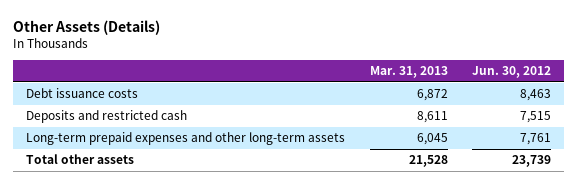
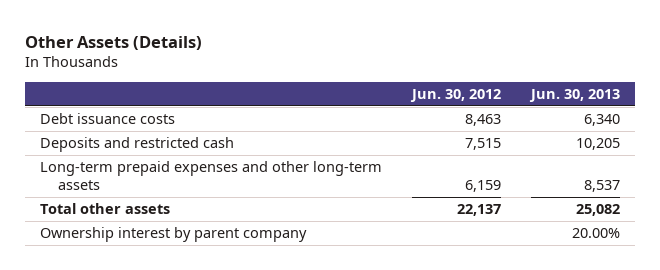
[369,66,448,79] Mar. 31, 2013 -> none
none -> [529,89,621,103] Jun. 30, 2013
[520,133,552,146] 7,761 -> [465,180,502,193] 6,159
[512,155,552,168] 23,739 -> [457,204,502,217] 22,137
none -> [40,227,308,243] Ownership interest by parent company

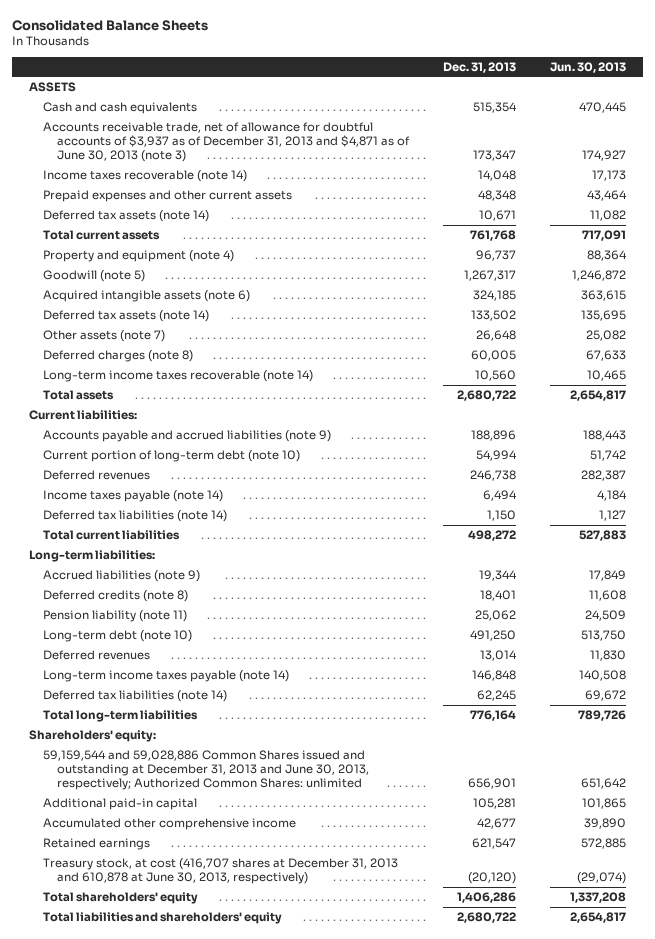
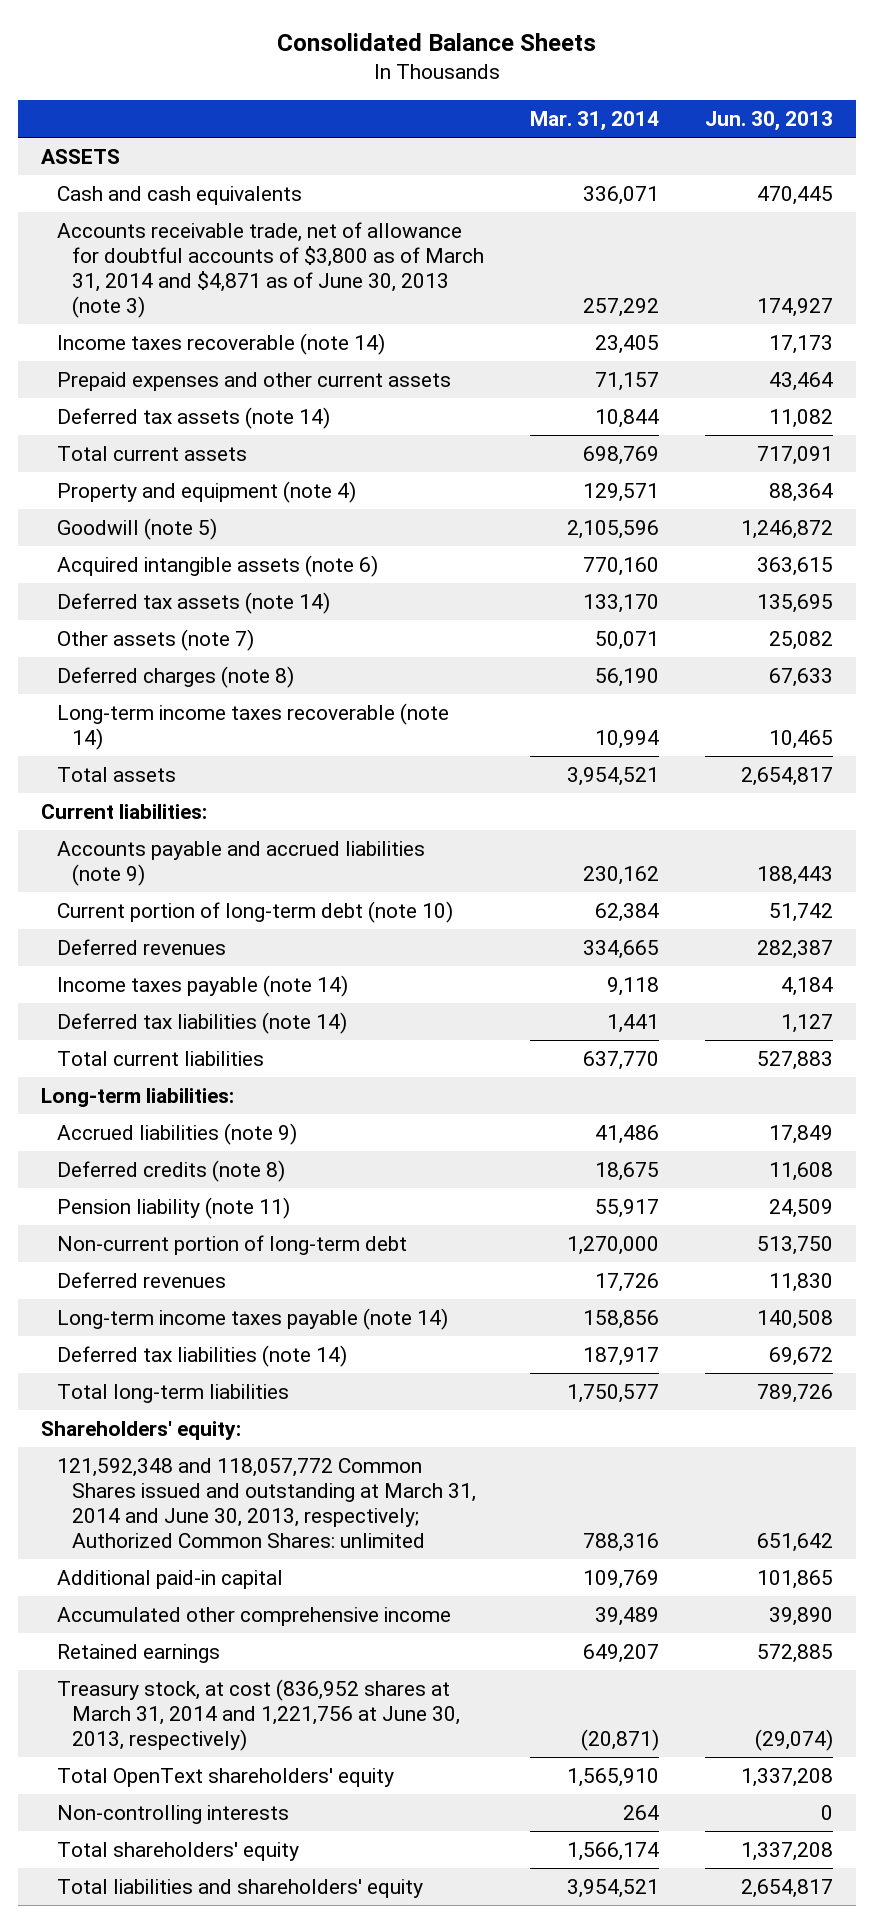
[443,61,517,73] Dec. 31, 2013 -> none
none -> [530,111,660,132] Mar. 31, 2014
[43,122,411,163] Accounts receivable trade, net of allowance for doubtful accounts of $3,937 as of December 31, 2013 and $4,871 as of June 30, 2013 (note 3) -> [56,221,485,318] Accounts receivable trade, net of allowance for doubtful accounts of $3,800 as of March 31, 2014 and $4,871 as of June 30, 2013 (note 3)
[43,630,193,643] Long-term debt (note 10) -> [56,1234,407,1255] Non-current portion of long-term debt
[43,750,370,791] 59,159,544 and 59,028,886 Common Shares issued and outstanding at December 31, 2013 and June 30, 2013, respectively; Authorized Common Shares: unlimited -> [56,1457,477,1548] 121,592,348 and 118,057,772 Common Shares issued and outstanding at March 31, 2014 and June 30, 2013, respectively; Authorized Common Shares: unlimited
[43,858,399,885] Treasury stock, at cost (416,707 shares at December 31, 2013 and 610,878 at June 30, 2013, respectively) -> [56,1678,461,1751] Treasury stock, at cost (836,952 shares at March 31, 2014 and 1,221,756 at June 30, 2013, respectively)
none -> [56,1767,394,1787] Total OpenText shareholders' equity
none -> [56,1804,289,1824] Non-controlling interests

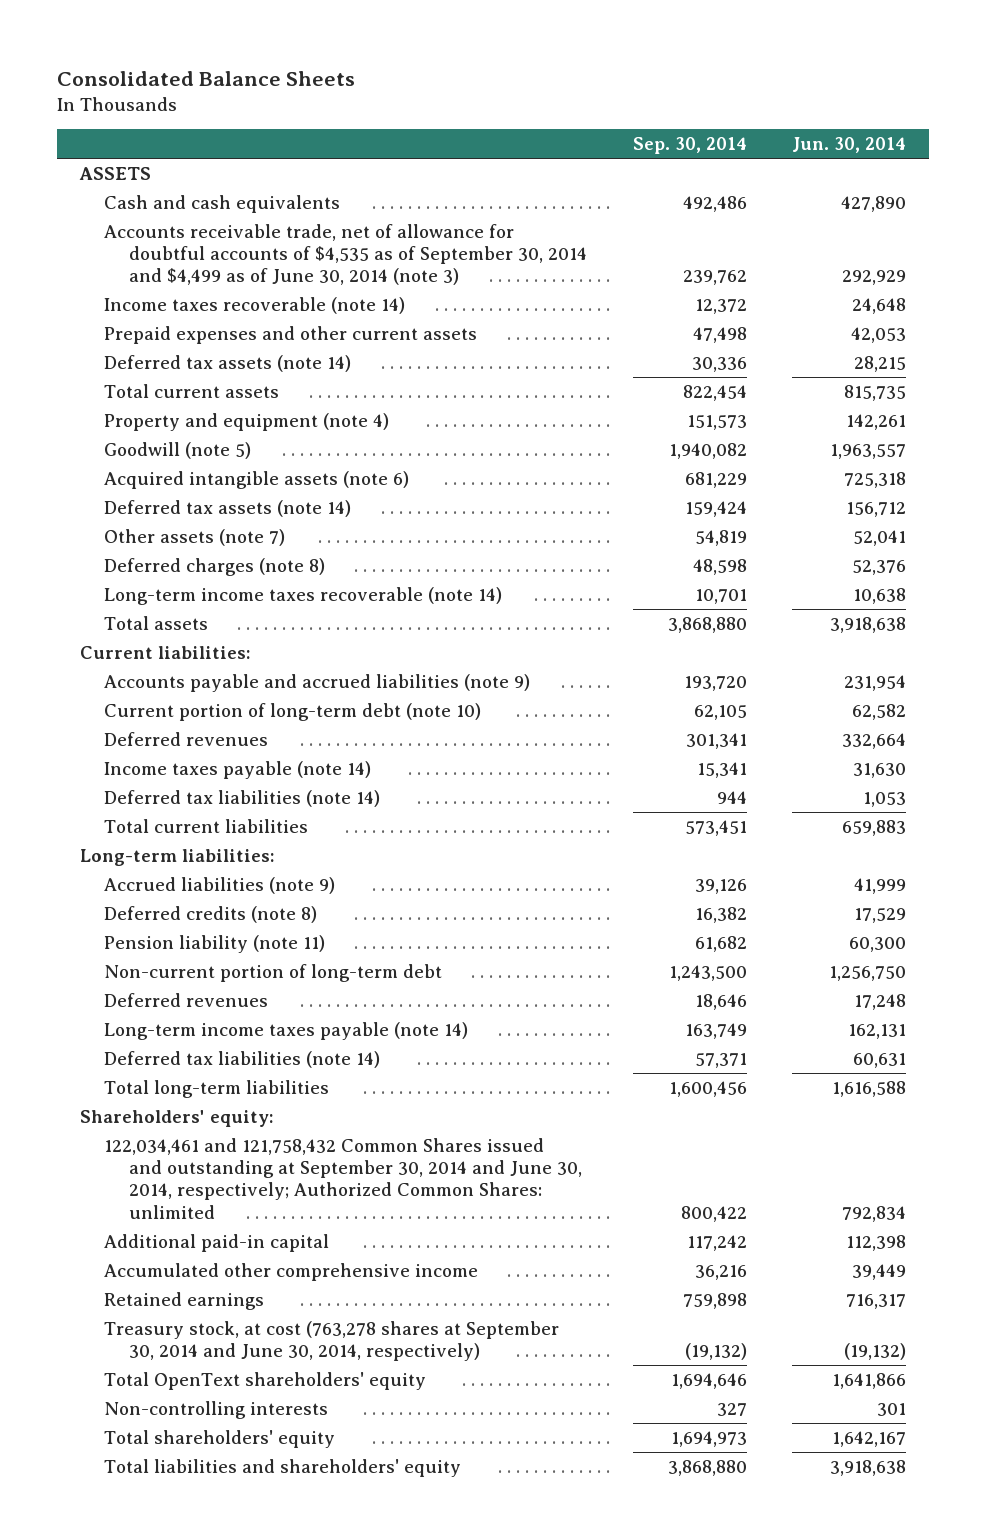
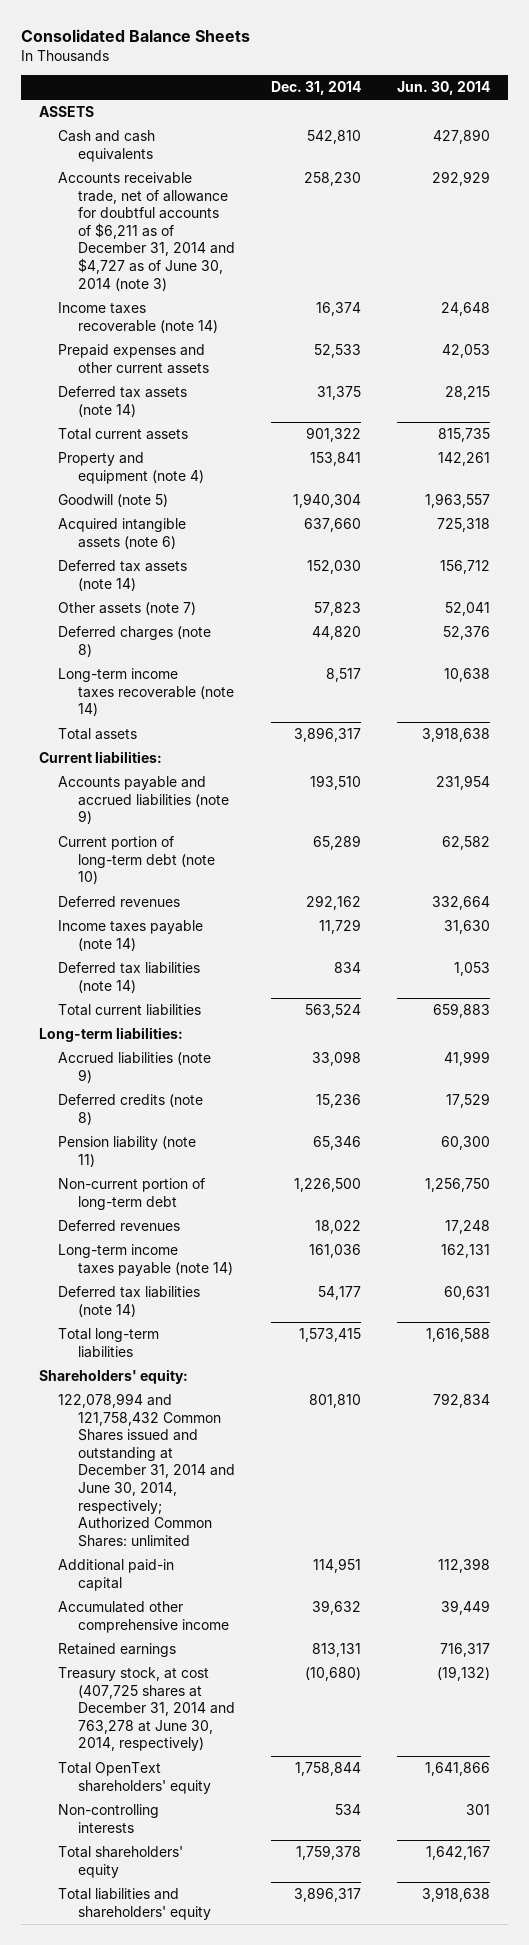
[632,137,747,155] Sep. 30, 2014 -> none
none -> [270,81,361,96] Dec. 31, 2014
[104,223,587,286] Accounts receivable trade, net of allowance for doubtful accounts of $4,535 as of September 30, 2014 and $4,499 as of June 30, 2014 (note 3) -> [58,172,235,291] Accounts receivable trade, net of allowance for doubtful accounts of $6,211 as of December 31, 2014 and $4,727 as of June 30, 2014 (note 3)
[104,1137,582,1219] 122,034,461 and 121,758,432 Common Shares issued and outstanding at September 30, 2014 and June 30, 2014, respectively; Authorized Common Shares: unlimited -> [58,1393,235,1547] 122,078,994 and 121,758,432 Common Shares issued and outstanding at December 31, 2014 and June 30, 2014, respectively; Authorized Common Shares: unlimited
[104,1320,560,1362] Treasury stock, at cost (763,278 shares at September 30, 2014 and June 30, 2014, respectively) -> [58,1667,235,1752] Treasury stock, at cost (407,725 shares at December 31, 2014 and 763,278 at June 30, 2014, respectively)

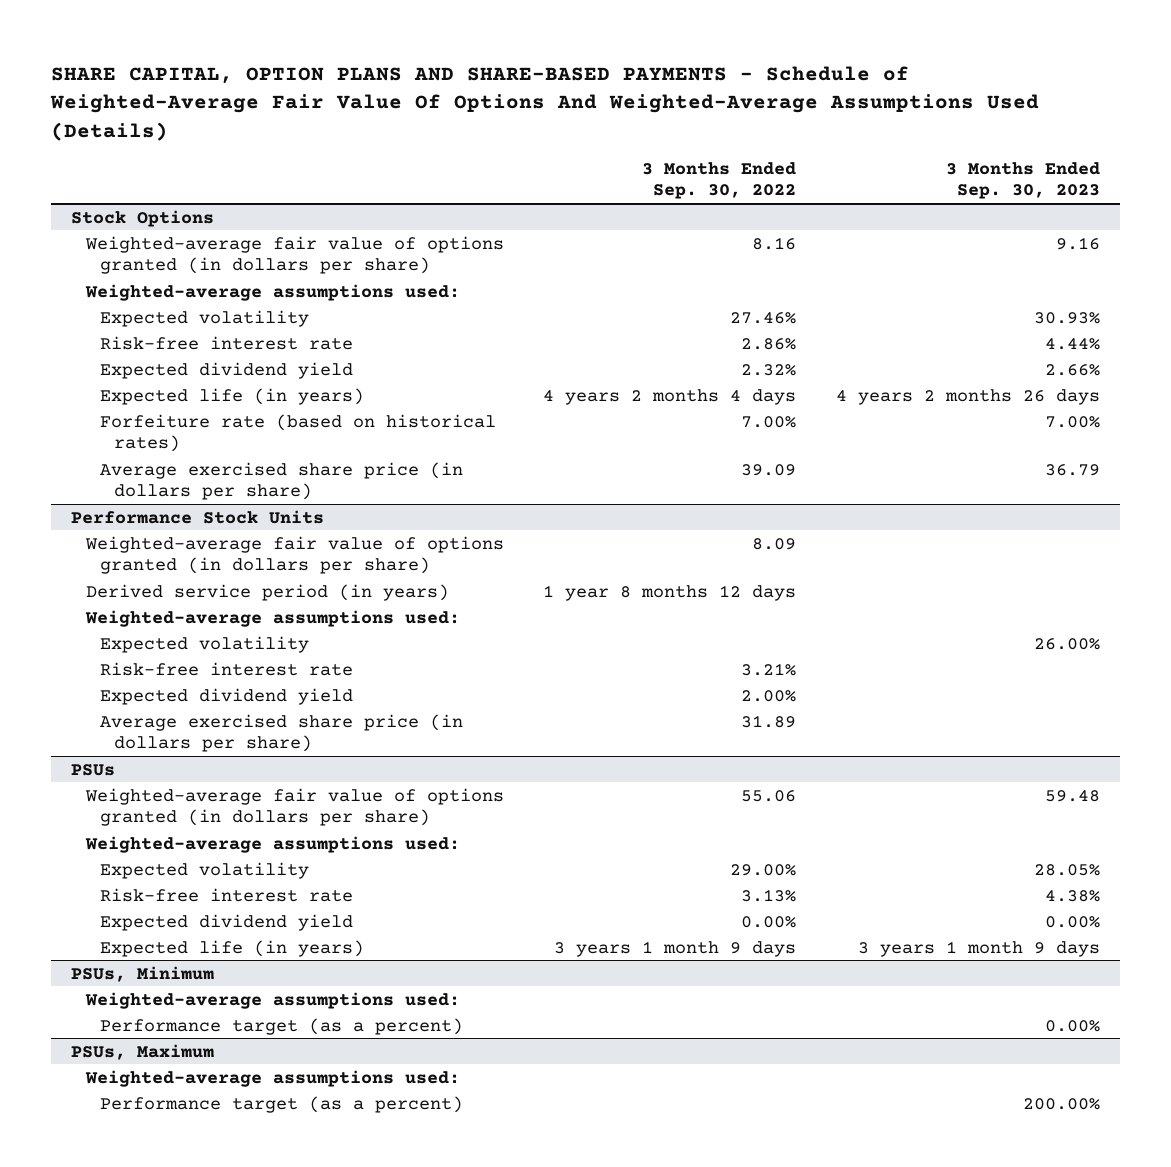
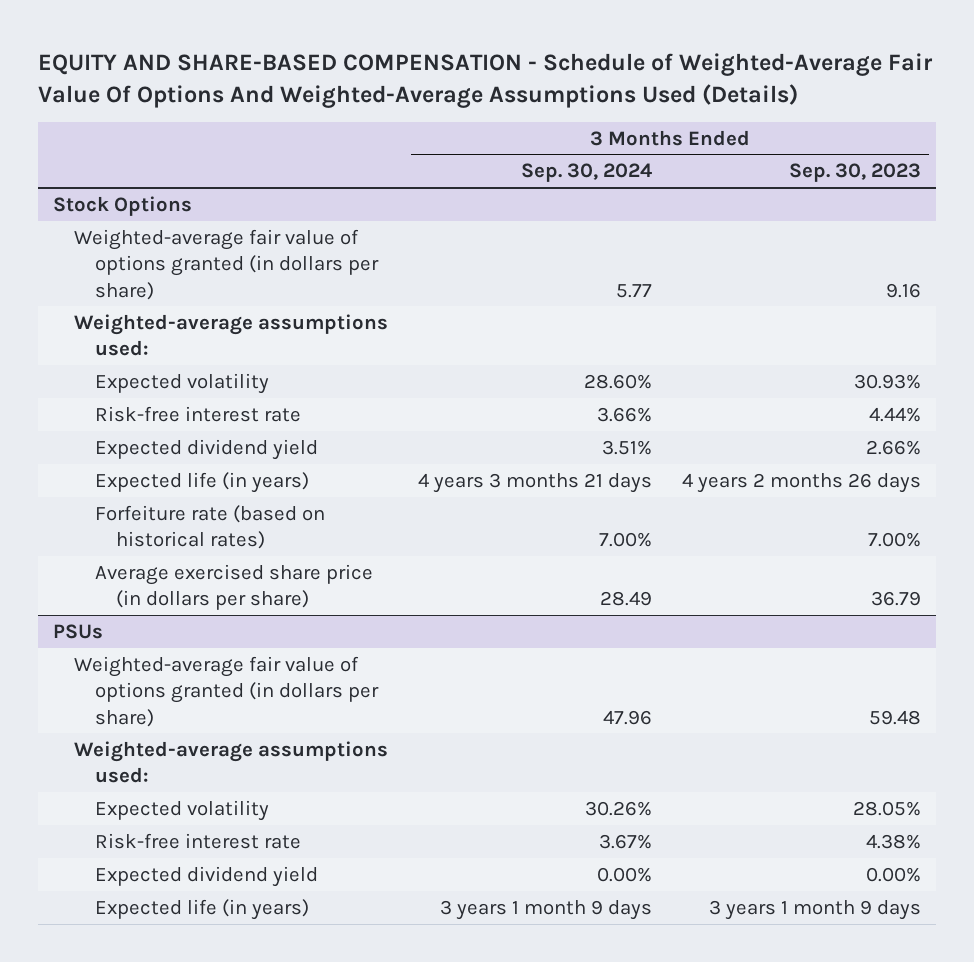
[50,65,1040,141] SHARE CAPITAL, OPTION PLANS AND SHARE-BASED PAYMENTS - Schedule of Weighted-Average Fair Value Of Options And Weighted-Average Assumptions Used (Details) -> [38,52,934,108] EQUITY AND SHARE-BASED COMPENSATION - Schedule of Weighted-Average Fair Value Of Options And Weighted-Average Assumptions Used (Details)
[642,161,797,200] 3 Months Ended Sep. 30, 2022 -> none
none -> [521,163,653,183] Sep. 30, 2024
[71,509,325,524] Performance Stock Units -> none
[84,535,504,575] Weighted-average fair value of options granted (in dollars per share) -> none
[85,583,449,601] Derived service period (in years) -> none
[84,609,460,627] Weighted-average assumptions used: -> none
[99,635,309,653] Expected volatility -> none
[99,661,353,676] Risk-free interest rate -> none
[99,687,353,705] Expected dividend yield -> none
[99,713,463,753] Average exercised share price (in dollars per share) -> none
[71,965,215,982] PSUs, Minimum -> none
[84,991,460,1009] Weighted-average assumptions used: -> none
[99,1017,463,1035] Performance target (as a percent) -> none
[71,1043,215,1060] PSUs, Maximum -> none
[84,1069,460,1087] Weighted-average assumptions used: -> none
[99,1095,463,1113] Performance target (as a percent) -> none

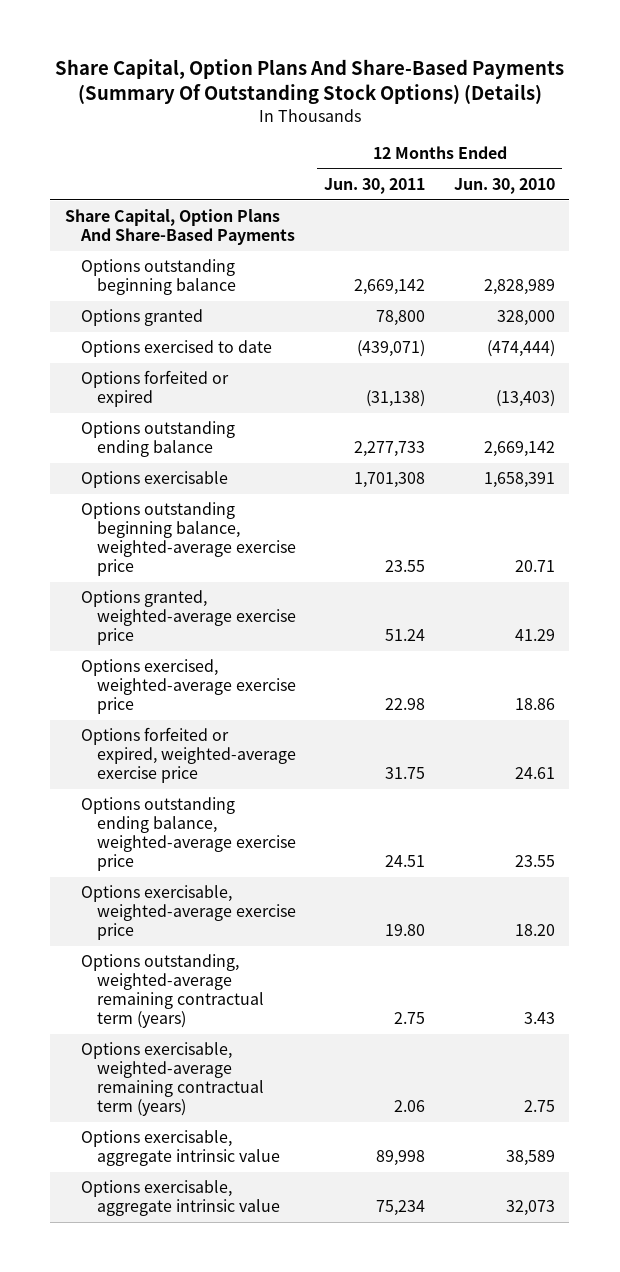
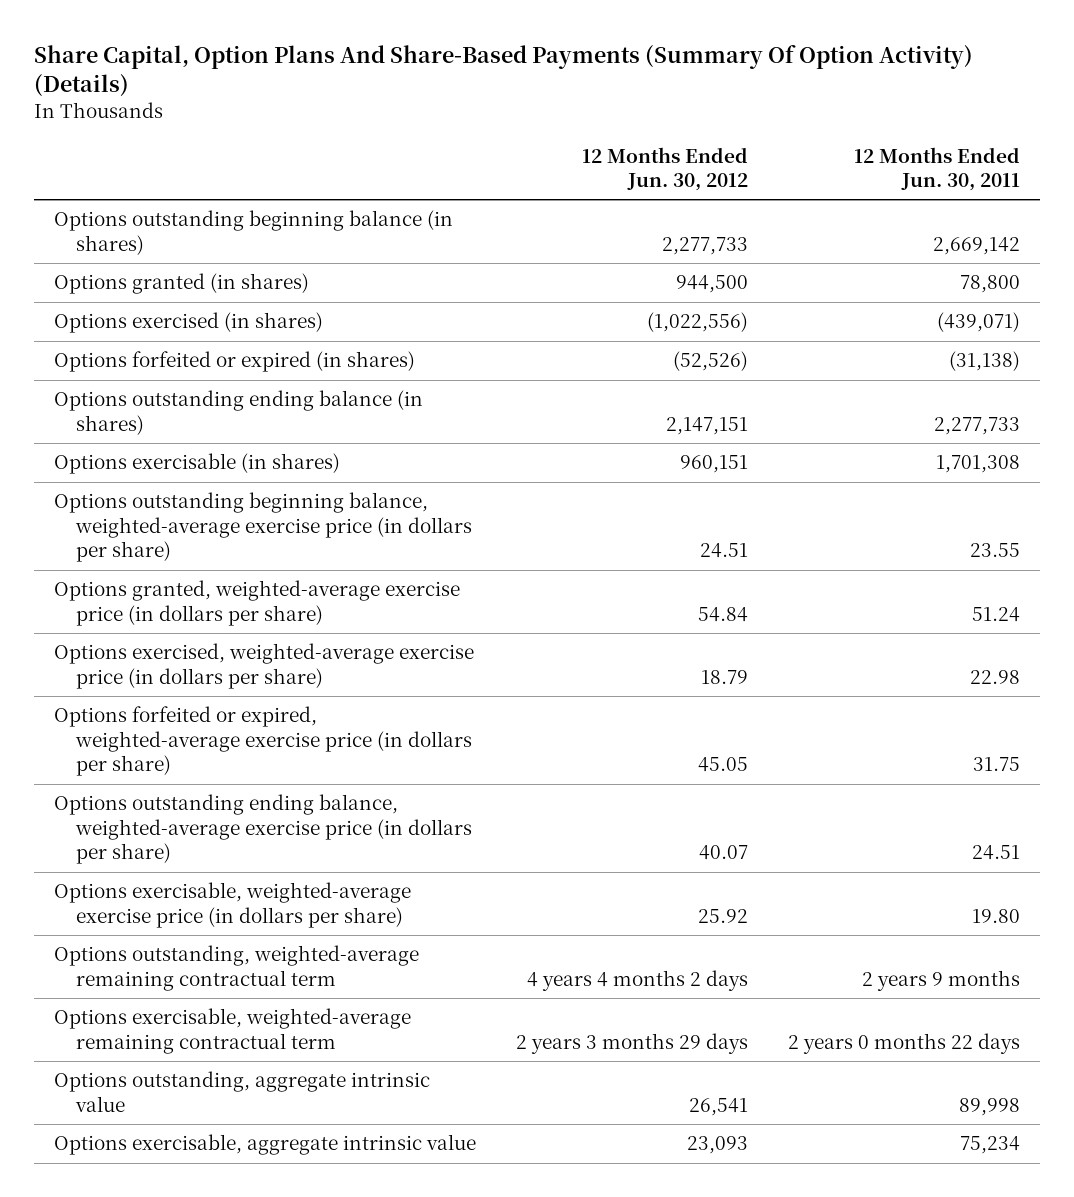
[54,59,564,105] Share Capital, Option Plans And Share-Based Payments (Summary Of Outstanding Stock Options) (Details) -> [33,44,973,98] Share Capital, Option Plans And Share-Based Payments (Summary Of Option Activity) (Details)
[454,178,556,195] Jun. 30, 2010 -> none
none -> [581,146,748,192] 12 Months Ended Jun. 30, 2012
[64,209,295,246] Share Capital, Option Plans And Share-Based Payments -> none
[80,259,236,296] Options outstanding beginning balance -> [53,210,453,255] Options outstanding beginning balance (in shares)
[80,309,203,327] Options granted -> [53,273,309,295] Options granted (in shares)
[80,340,272,358] Options exercised to date -> [53,312,323,334] Options exercised (in shares)
[80,370,229,408] Options forfeited or expired -> [53,351,415,373] Options forfeited or expired (in shares)
[80,421,235,458] Options outstanding ending balance -> [53,390,423,435] Options outstanding ending balance (in shares)
[80,471,228,489] Options exercisable -> [53,453,340,475] Options exercisable (in shares)
[80,502,296,577] Options outstanding beginning balance, weighted-average exercise price -> [53,492,472,563] Options outstanding beginning balance, weighted-average exercise price (in dollars per share)
[80,590,296,646] Options granted, weighted-average exercise price -> [53,580,460,626] Options granted, weighted-average exercise price (in dollars per share)
[80,659,296,715] Options exercised, weighted-average exercise price -> [53,643,474,689] Options exercised, weighted-average exercise price (in dollars per share)
[80,727,296,784] Options forfeited or expired, weighted-average exercise price -> [53,706,472,777] Options forfeited or expired, weighted-average exercise price (in dollars per share)
[80,797,296,872] Options outstanding ending balance, weighted-average exercise price -> [53,794,472,865] Options outstanding ending balance, weighted-average exercise price (in dollars per share)
[80,885,296,941] Options exercisable, weighted-average exercise price -> [53,882,411,928] Options exercisable, weighted-average exercise price (in dollars per share)
[80,954,264,1029] Options outstanding, weighted-average remaining contractual term (years) -> [53,945,419,991] Options outstanding, weighted-average remaining contractual term
[394,1012,426,1025] 2.75 -> [862,969,1021,991] 2 years 9 months
[80,1042,264,1117] Options exercisable, weighted-average remaining contractual term (years) -> [53,1008,411,1054] Options exercisable, weighted-average remaining contractual term
[394,1100,426,1113] 2.06 -> [788,1032,1021,1054] 2 years 0 months 22 days
[80,1130,280,1167] Options exercisable, aggregate intrinsic value -> [53,1071,430,1112] Options outstanding, aggregate intrinsic value

